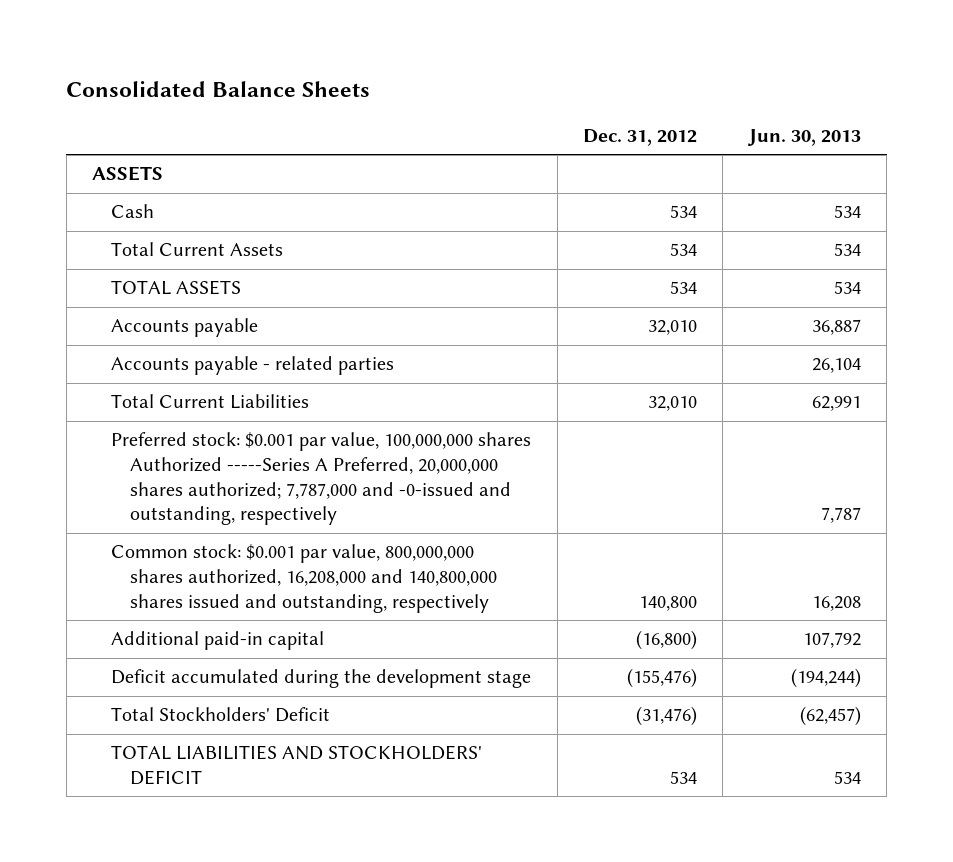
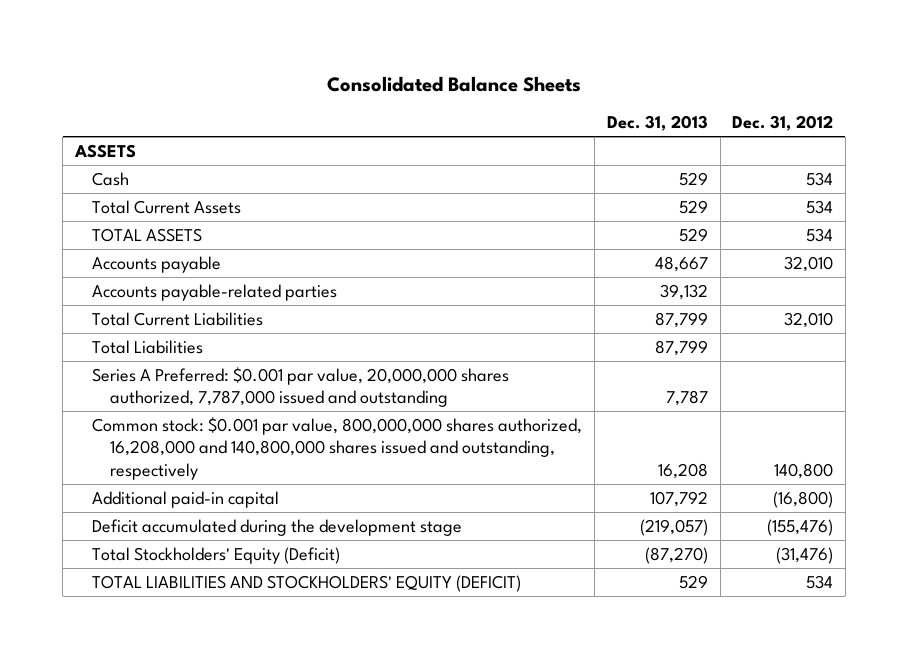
[746,128,861,146] Jun. 30, 2013 -> none
none -> [606,115,708,132] Dec. 31, 2013
[111,356,395,376] Accounts payable - related parties -> [92,283,338,301] Accounts payable-related parties
none -> [92,339,204,354] Total Liabilities
[111,432,532,526] Preferred stock: $0.001 par value, 100,000,000 shares Authorized -----Series A Preferred, 20,000,000 shares authorized; 7,787,000 and -0-issued and outstanding, respectively -> [92,366,510,408] Series A Preferred: $0.001 par value, 20,000,000 shares authorized, 7,787,000 issued and outstanding
[111,707,331,723] Total Stockholders' Deficit -> [92,546,341,564] Total Stockholders' Equity (Deficit)
[111,745,483,785] TOTAL LIABILITIES AND STOCKHOLDERS' DEFICIT -> [92,574,522,592] TOTAL LIABILITIES AND STOCKHOLDERS' EQUITY (DEFICIT)

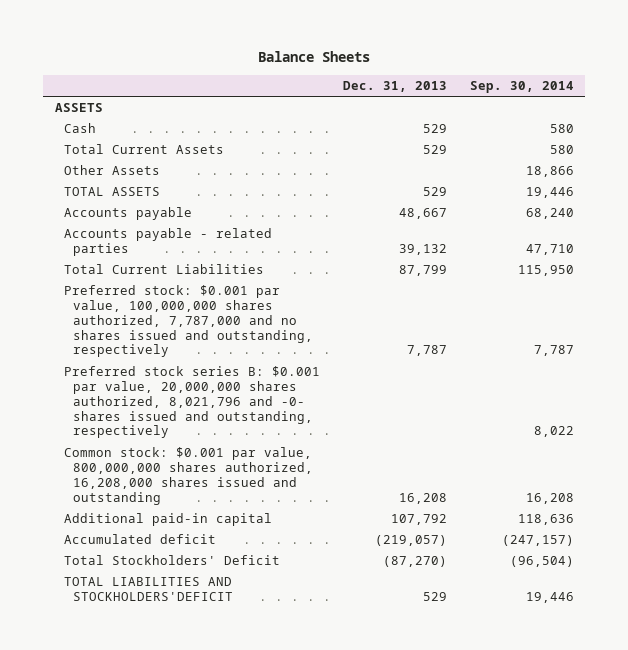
[327,75,582,92] Consolidated Balance Sheets -> [258,51,371,63] Balance Sheets
[732,115,834,132] Dec. 31, 2012 -> none
none -> [469,80,574,93] Sep. 30, 2014
none -> [63,165,160,176] Other Assets
[92,283,338,301] Accounts payable-related parties -> [63,228,272,256] Accounts payable - related parties
[92,339,204,354] Total Liabilities -> none
[92,366,510,408] Series A Preferred: $0.001 par value, 20,000,000 shares authorized, 7,787,000 issued and outstanding -> [63,285,313,358] Preferred stock: $0.001 par value, 100,000,000 shares authorized, 7,787,000 and no shares issued and outstanding, respectively
none -> [63,366,320,439] Preferred stock series B: $0.001 par value, 20,000,000 shares authorized, 8,021,796 and -0- shares issued and outstanding, respectively
[92,416,583,480] Common stock: $0.001 par value, 800,000,000 shares authorized, 16,208,000 and 140,800,000 shares issued and outstanding, respectively -> [63,447,313,505] Common stock: $0.001 par value, 800,000,000 shares authorized, 16,208,000 shares issued and outstanding
[92,518,463,536] Deficit accumulated during the development stage -> [63,534,216,545] Accumulated deficit
[92,546,341,564] Total Stockholders' Equity (Deficit) -> [63,555,280,566] Total Stockholders' Deficit
[92,574,522,592] TOTAL LIABILITIES AND STOCKHOLDERS' EQUITY (DEFICIT) -> [63,577,233,601] TOTAL LIABILITIES AND STOCKHOLDERS'DEFICIT

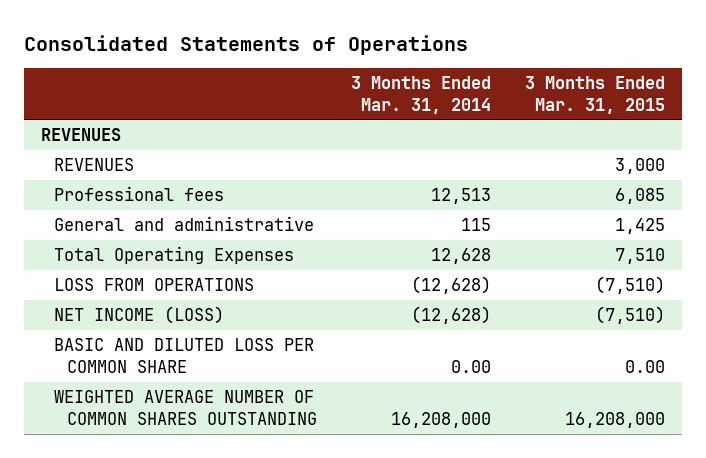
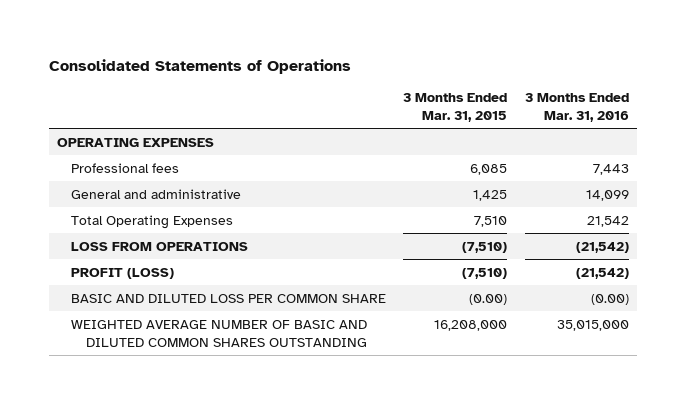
[351,75,492,114] 3 Months Ended Mar. 31, 2014 -> none
none -> [524,93,629,123] 3 Months Ended Mar. 31, 2016
[40,128,121,142] REVENUES -> none
[54,158,135,172] REVENUES -> none
none -> [57,137,215,147] OPERATING EXPENSES
[54,306,225,325] NET INCOME (LOSS) -> [71,267,175,279] PROFIT (LOSS)
[625,360,666,374] 0.00 -> [469,293,508,305] (0.00)
[54,390,318,426] WEIGHTED AVERAGE NUMBER OF COMMON SHARES OUTSTANDING -> [71,319,368,347] WEIGHTED AVERAGE NUMBER OF BASIC AND DILUTED COMMON SHARES OUTSTANDING

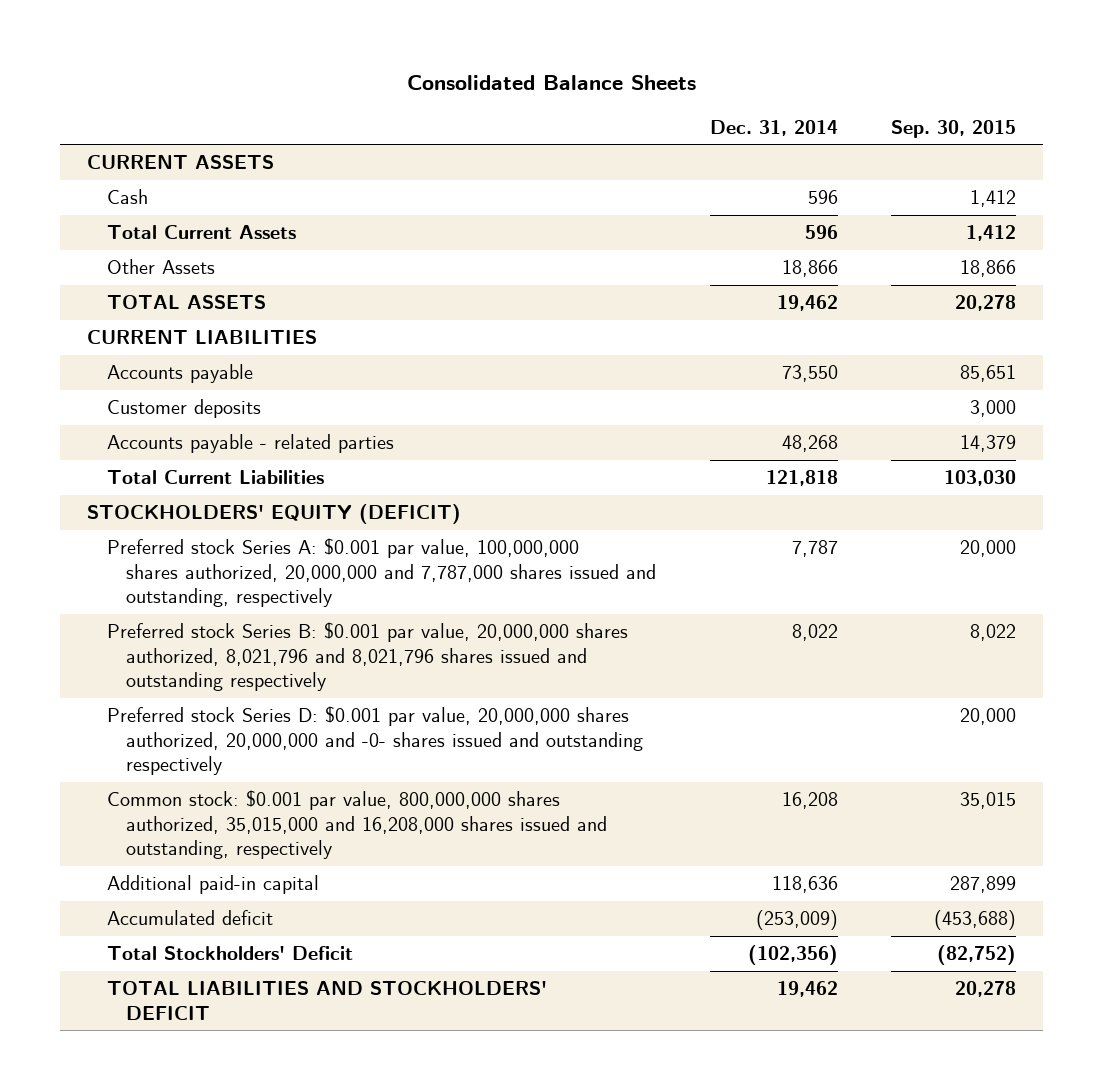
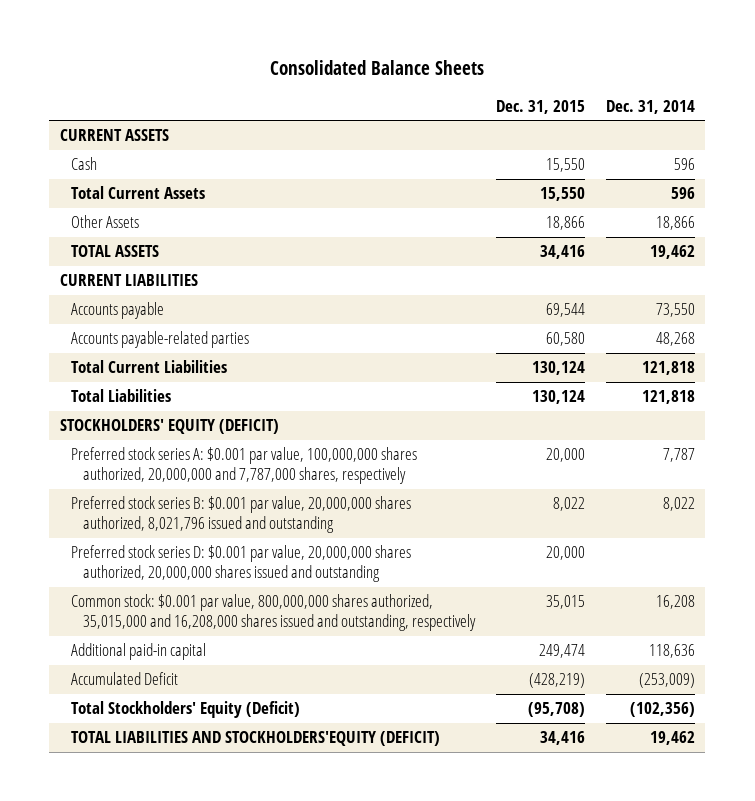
[891,119,1017,138] Sep. 30, 2015 -> none
none -> [495,99,585,114] Dec. 31, 2015
[106,399,261,419] Customer deposits -> none
[106,434,394,454] Accounts payable - related parties -> [71,331,250,349] Accounts payable-related parties
none -> [71,389,172,403] Total Liabilities
[106,538,657,608] Preferred stock Series A: $0.001 par value, 100,000,000 shares authorized, 20,000,000 and 7,787,000 shares issued and outstanding, respectively -> [71,447,418,485] Preferred stock series A: $0.001 par value, 100,000,000 shares authorized, 20,000,000 and 7,787,000 shares, respectively
[106,622,628,692] Preferred stock Series B: $0.001 par value, 20,000,000 shares authorized, 8,021,796 and 8,021,796 shares issued and outstanding respectively -> [71,496,412,534] Preferred stock series B: $0.001 par value, 20,000,000 shares authorized, 8,021,796 issued and outstanding
[106,706,644,776] Preferred stock Series D: $0.001 par value, 20,000,000 shares authorized, 20,000,000 and -0- shares issued and outstanding respectively -> [71,545,412,583] Preferred stock series D: $0.001 par value, 20,000,000 shares authorized, 20,000,000 shares issued and outstanding
[106,910,273,926] Accumulated deficit -> [71,672,179,686] Accumulated Deficit
[106,946,353,961] Total Stockholders' Deficit -> [71,701,301,719] Total Stockholders' Equity (Deficit)
[106,981,547,1020] TOTAL LIABILITIES AND STOCKHOLDERS' DEFICIT -> [71,731,441,747] TOTAL LIABILITIES AND STOCKHOLDERS'EQUITY (DEFICIT)

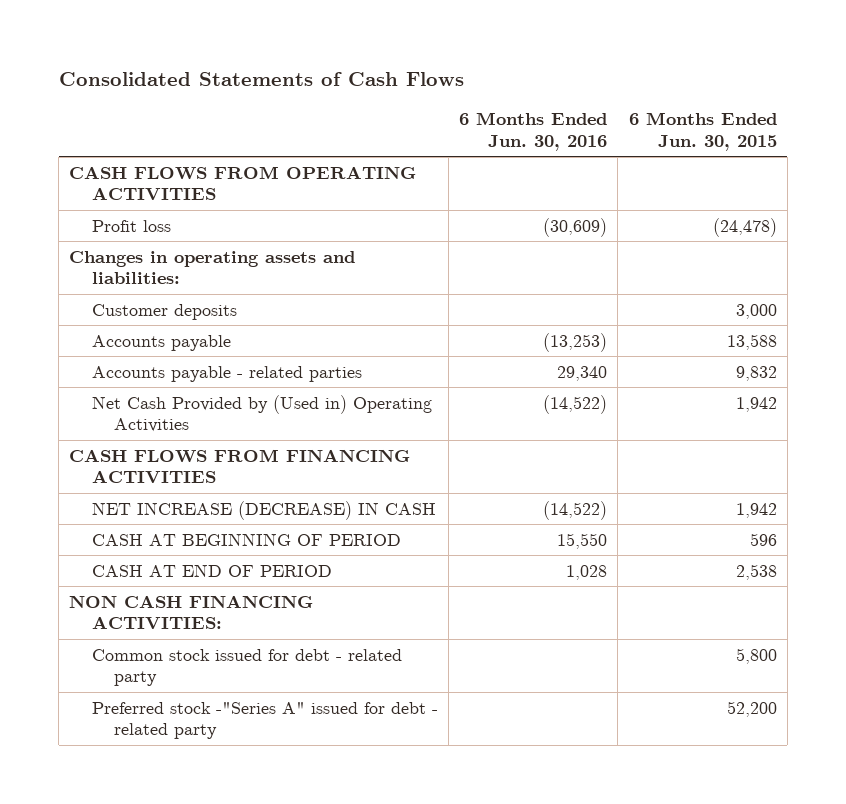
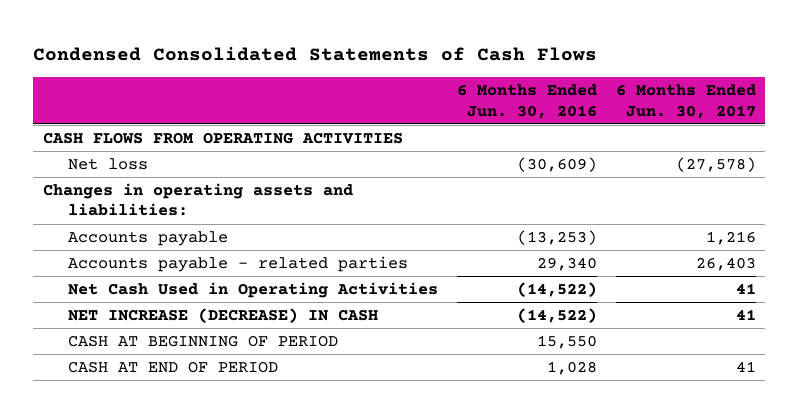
[58,71,464,86] Consolidated Statements of Cash Flows -> [33,47,598,62] Condensed Consolidated Statements of Cash Flows
[628,111,777,151] 6 Months Ended Jun. 30, 2015 -> none
none -> [615,84,756,119] 6 Months Ended Jun. 30, 2017
[91,219,171,232] Profit loss -> [68,158,149,171] Net loss
[91,303,237,320] Customer deposits -> none
[69,448,411,484] CASH FLOWS FROM FINANCING ACTIVITIES -> none
[91,394,432,433] Net Cash Provided by (Used in) Operating Activities -> [68,282,439,299] Net Cash Used in Operating Activities
[69,594,314,630] NON CASH FINANCING ACTIVITIES: -> none
[91,648,402,687] Common stock issued for debt - related party -> none
[91,701,438,740] Preferred stock -"Series A" issued for debt - related party -> none

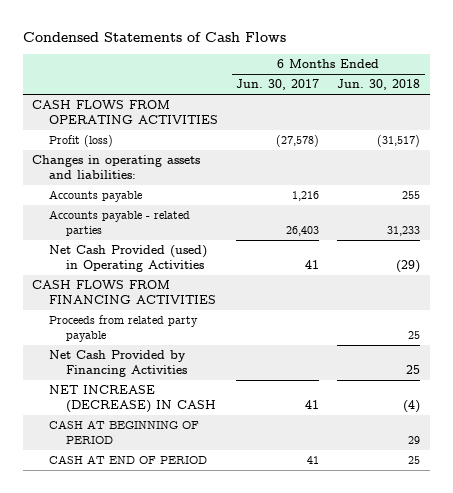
[33,47,598,62] Condensed Consolidated Statements of Cash Flows -> [23,31,287,42] Condensed Statements of Cash Flows
[456,84,597,119] 6 Months Ended Jun. 30, 2016 -> none
none -> [337,79,421,91] Jun. 30, 2018
[68,158,149,171] Net loss -> [49,135,114,148] Profit (loss)
[68,282,439,299] Net Cash Used in Operating Activities -> [49,245,208,272] Net Cash Provided (used) in Operating Activities
none -> [32,280,217,304] CASH FLOWS FROM FINANCING ACTIVITIES
none -> [49,315,199,342] Proceeds from related party payable
none -> [49,350,187,377] Net Cash Provided by Financing Activities

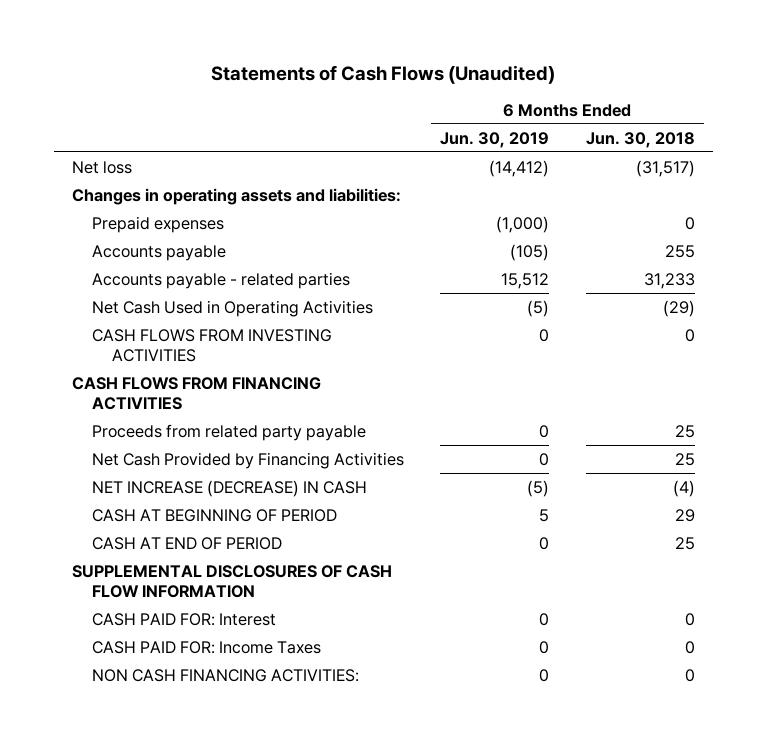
[23,31,287,42] Condensed Statements of Cash Flows -> [211,64,556,84] Statements of Cash Flows (Unaudited)
[236,79,320,91] Jun. 30, 2017 -> none
none -> [440,131,550,148] Jun. 30, 2019
[32,100,219,124] CASH FLOWS FROM OPERATING ACTIVITIES -> none
[49,135,114,148] Profit (loss) -> [72,160,133,174] Net loss
none -> [91,215,224,233] Prepaid expenses
[49,245,208,272] Net Cash Provided (used) in Operating Activities -> [91,299,373,317] Net Cash Used in Operating Activities
none -> [91,328,332,363] CASH FLOWS FROM INVESTING ACTIVITIES
none -> [72,564,393,599] SUPPLEMENTAL DISCLOSURES OF CASH FLOW INFORMATION
none -> [91,612,276,626] CASH PAID FOR: Interest
none -> [91,640,321,654] CASH PAID FOR: Income Taxes
none -> [91,668,359,682] NON CASH FINANCING ACTIVITIES:

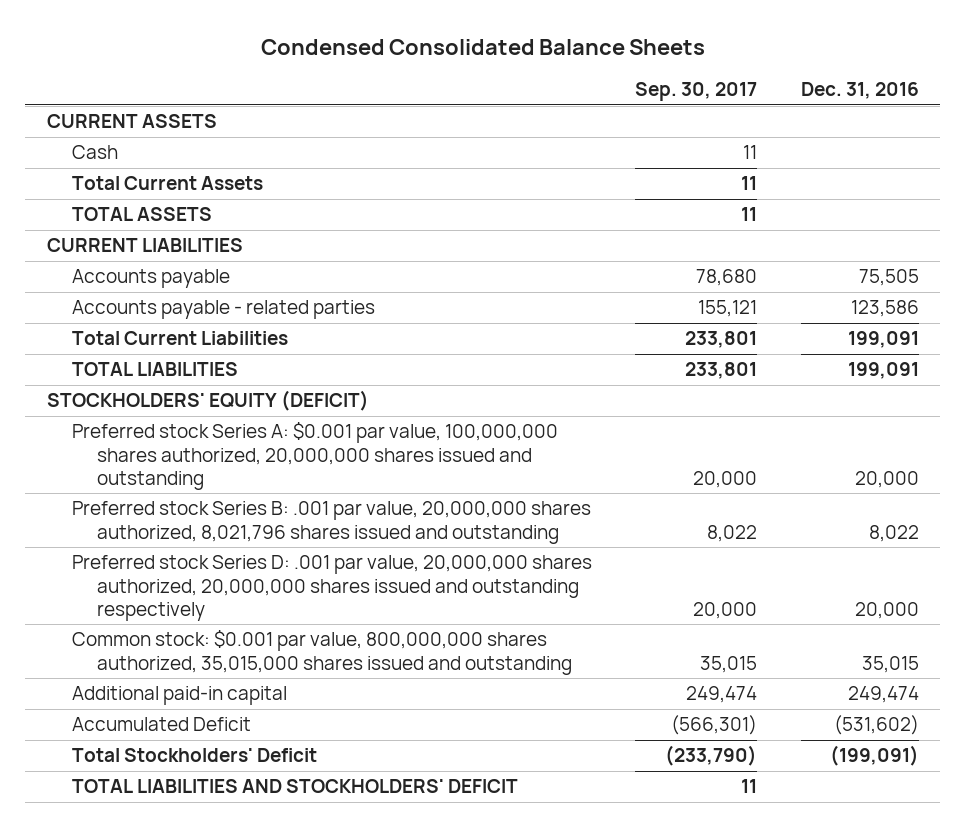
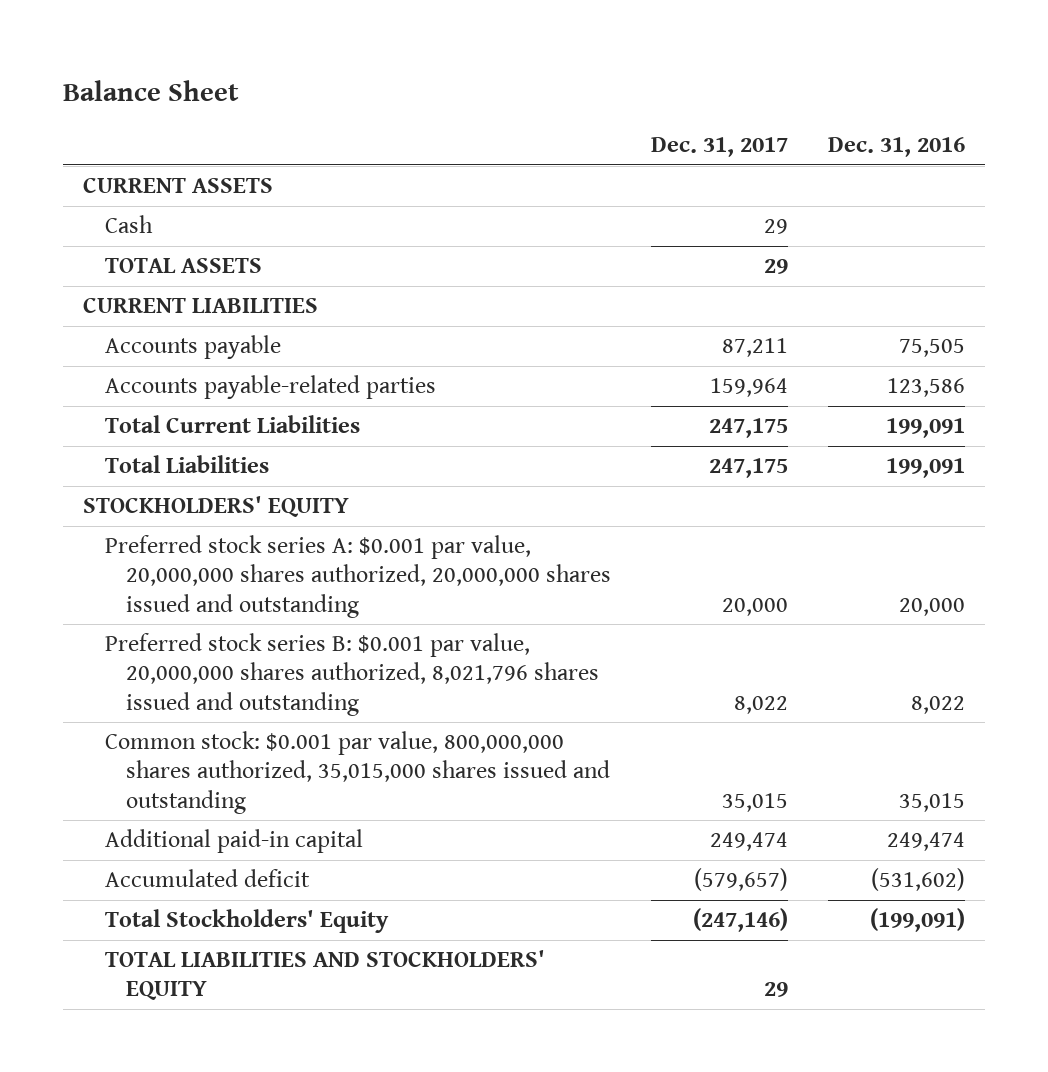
[260,38,705,55] Condensed Consolidated Balance Sheets -> [63,79,240,101] Balance Sheet
[635,82,758,102] Sep. 30, 2017 -> none
none -> [651,137,789,158] Dec. 31, 2017
[71,176,263,191] Total Current Assets -> none
[71,300,375,320] Accounts payable - related parties -> [104,375,436,400] Accounts payable-related parties
[71,555,592,621] Preferred stock Series D: .001 par value, 20,000,000 shares authorized, 20,000,000 shares issued and outstanding respectively -> none
[71,362,238,377] TOTAL LIABILITIES -> [104,455,269,474] Total Liabilities
[46,390,369,412] STOCKHOLDERS' EQUITY (DEFICIT) -> [83,496,350,518] STOCKHOLDERS' EQUITY
[71,422,558,490] Preferred stock Series A: $0.001 par value, 100,000,000 shares authorized, 20,000,000 shares issued and outstanding -> [104,535,612,618] Preferred stock series A: $0.001 par value, 20,000,000 shares authorized, 20,000,000 shares issued and outstanding
[71,501,591,544] Preferred stock Series B: .001 par value, 20,000,000 shares authorized, 8,021,796 shares issued and outstanding -> [104,633,600,716] Preferred stock series B: $0.001 par value, 20,000,000 shares authorized, 8,021,796 shares issued and outstanding
[71,717,251,732] Accumulated Deficit -> [104,869,310,888] Accumulated deficit
[71,748,317,763] Total Stockholders' Deficit -> [104,909,389,934] Total Stockholders' Equity
[71,779,518,794] TOTAL LIABILITIES AND STOCKHOLDERS' DEFICIT -> [104,950,545,1001] TOTAL LIABILITIES AND STOCKHOLDERS' EQUITY

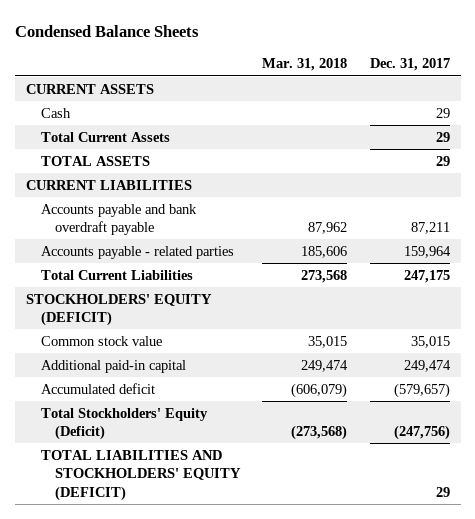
[63,79,240,101] Balance Sheet -> [14,25,199,38] Condensed Balance Sheets
[827,137,965,158] Dec. 31, 2016 -> none
none -> [262,58,348,72] Mar. 31, 2018
none -> [40,131,170,142] Total Current Assets
[104,335,281,360] Accounts payable -> [40,203,197,236] Accounts payable and bank overdraft payable
[104,375,436,400] Accounts payable-related parties -> [40,245,234,259] Accounts payable - related parties
[104,455,269,474] Total Liabilities -> none
[104,535,612,618] Preferred stock series A: $0.001 par value, 20,000,000 shares authorized, 20,000,000 shares issued and outstanding -> none
[104,633,600,716] Preferred stock series B: $0.001 par value, 20,000,000 shares authorized, 8,021,796 shares issued and outstanding -> none
[83,496,350,518] STOCKHOLDERS' EQUITY -> [25,293,212,327] STOCKHOLDERS' EQUITY (DEFICIT)
[104,731,611,814] Common stock: $0.001 par value, 800,000,000 shares authorized, 35,015,000 shares issued and outstanding -> [40,335,162,346] Common stock value
[104,909,389,934] Total Stockholders' Equity -> [40,407,208,441] Total Stockholders' Equity (Deficit)
[693,908,789,933] (247,146) -> [393,425,450,441] (247,756)
[104,950,545,1001] TOTAL LIABILITIES AND STOCKHOLDERS' EQUITY -> [40,449,242,502] TOTAL LIABILITIES AND STOCKHOLDERS' EQUITY (DEFICIT)

